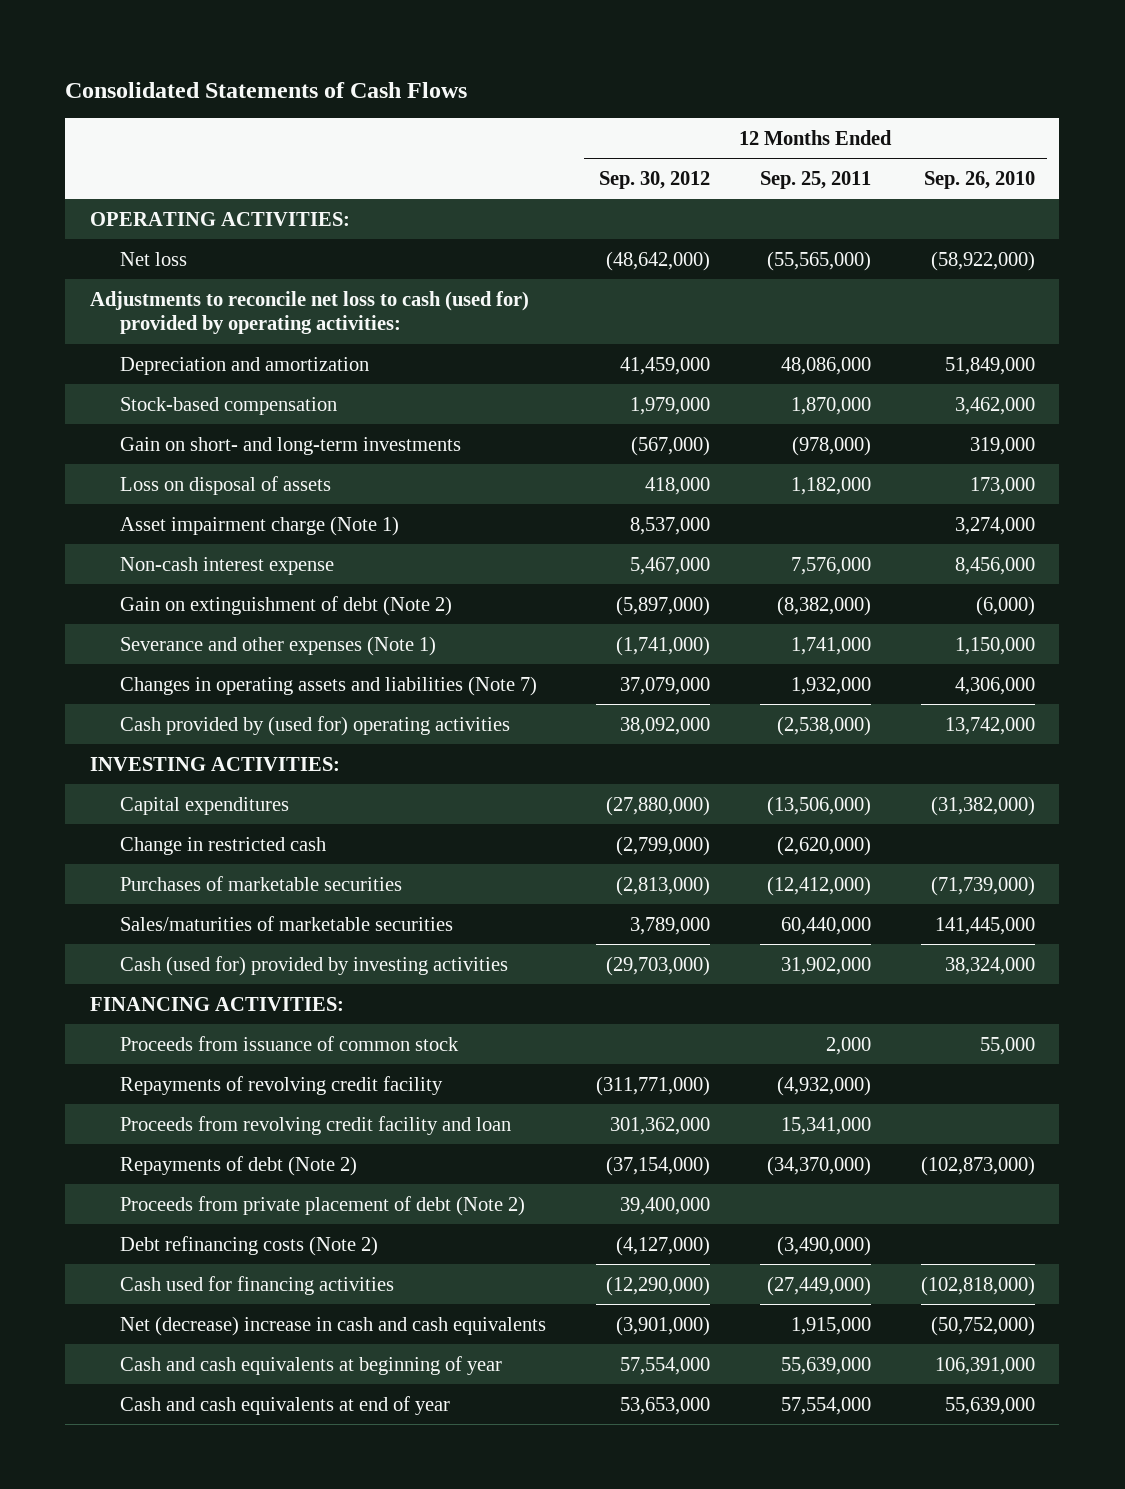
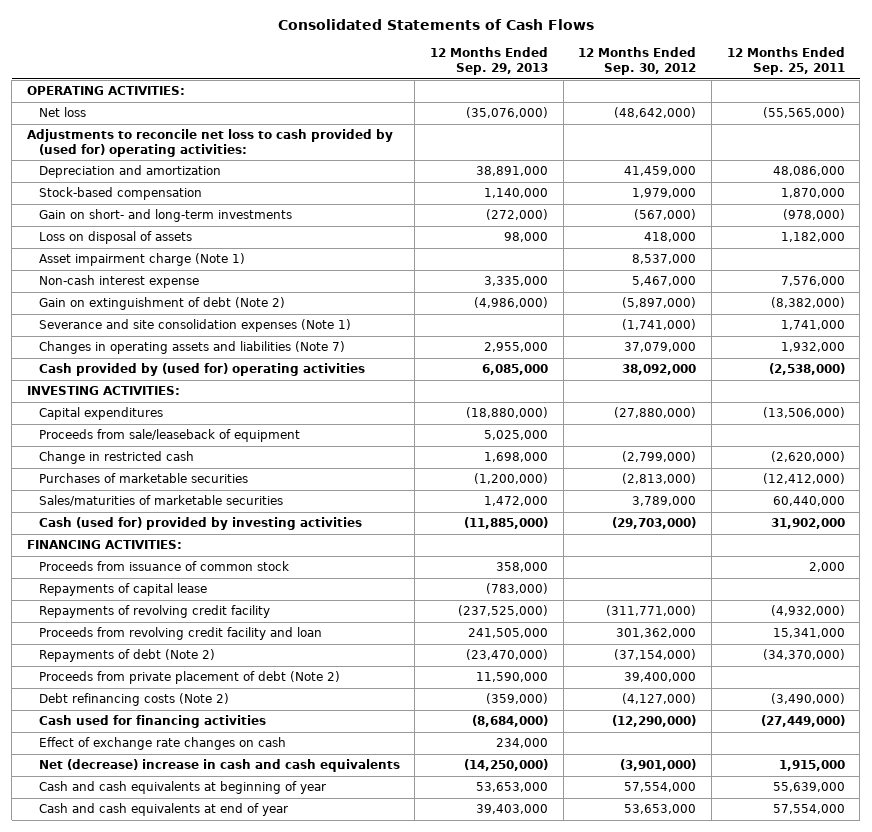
[923,170,1035,189] Sep. 26, 2010 -> none
none -> [429,47,548,76] 12 Months Ended Sep. 29, 2013
[90,290,530,335] Adjustments to reconcile net loss to cash (used for) provided by operating activities: -> [26,129,393,157] Adjustments to reconcile net loss to cash provided by (used for) operating activities:
[120,635,437,656] Severance and other expenses (Note 1) -> [38,319,351,333] Severance and site consolidation expenses (Note 1)
none -> [38,429,300,443] Proceeds from sale/leaseback of equipment
none -> [38,583,207,597] Repayments of capital lease
none -> [38,737,286,751] Effect of exchange rate changes on cash

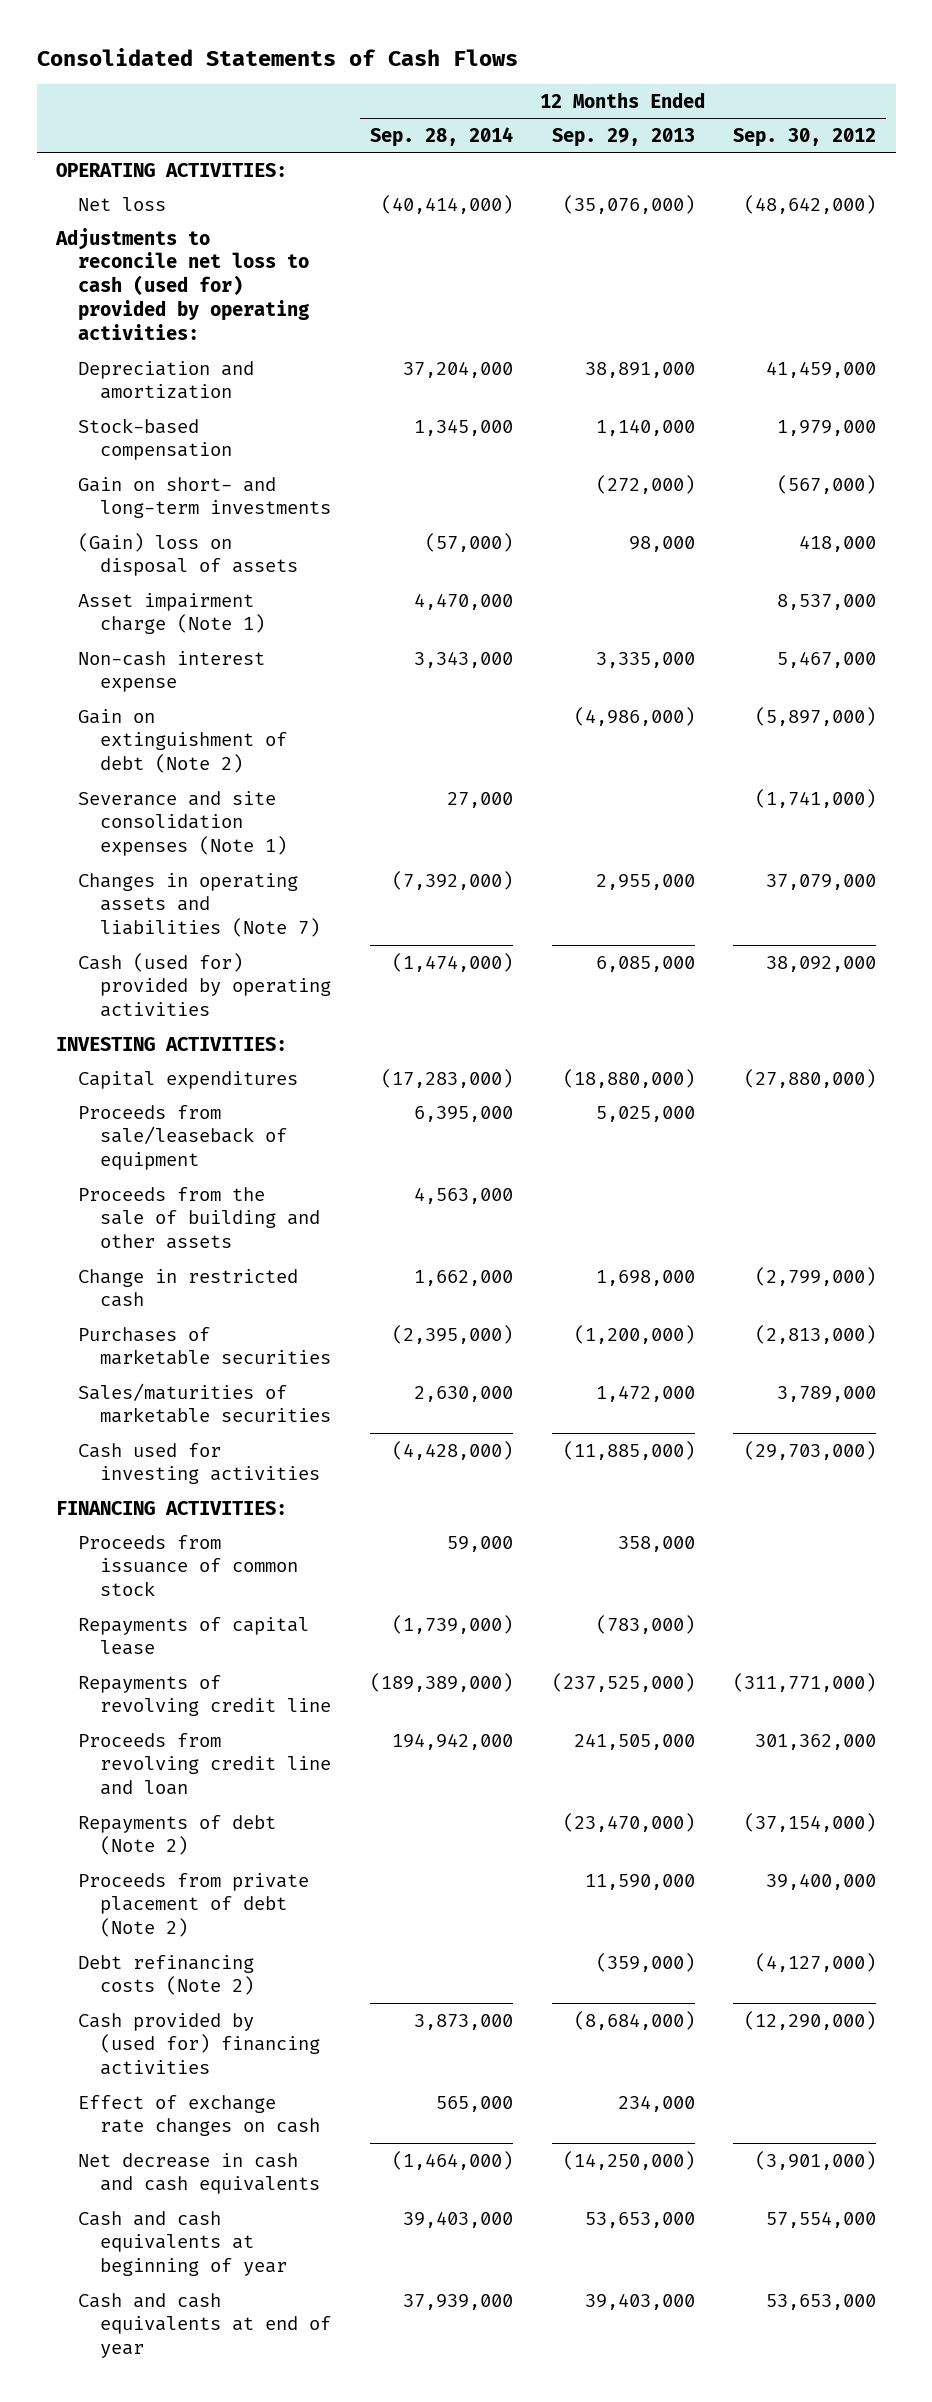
[726,47,845,76] 12 Months Ended Sep. 25, 2011 -> none
none -> [370,126,514,147] Sep. 28, 2014
[26,129,393,157] Adjustments to reconcile net loss to cash provided by (used for) operating activities: -> [55,227,310,341] Adjustments to reconcile net loss to cash (used for) provided by operating activities:
[38,231,192,245] Loss on disposal of assets -> [78,532,299,577] (Gain) loss on disposal of assets
[38,363,365,377] Cash provided by (used for) operating activities -> [78,952,332,1018] Cash (used for) provided by operating activities
none -> [78,1186,321,1250] Proceeds from the sale of building and other assets
[38,517,362,531] Cash (used for) provided by investing activities -> [78,1442,321,1485] Cash used for investing activities
[38,605,270,619] Repayments of revolving credit facility -> [78,1674,332,1717] Repayments of revolving credit line
[38,627,322,641] Proceeds from revolving credit facility and loan -> [78,1732,332,1796] Proceeds from revolving credit line and loan
[38,715,266,729] Cash used for financing activities -> [78,2012,321,2076] Cash provided by (used for) financing activities
[38,759,400,773] Net (decrease) increase in cash and cash equivalents -> [78,2152,321,2195] Net decrease in cash and cash equivalents

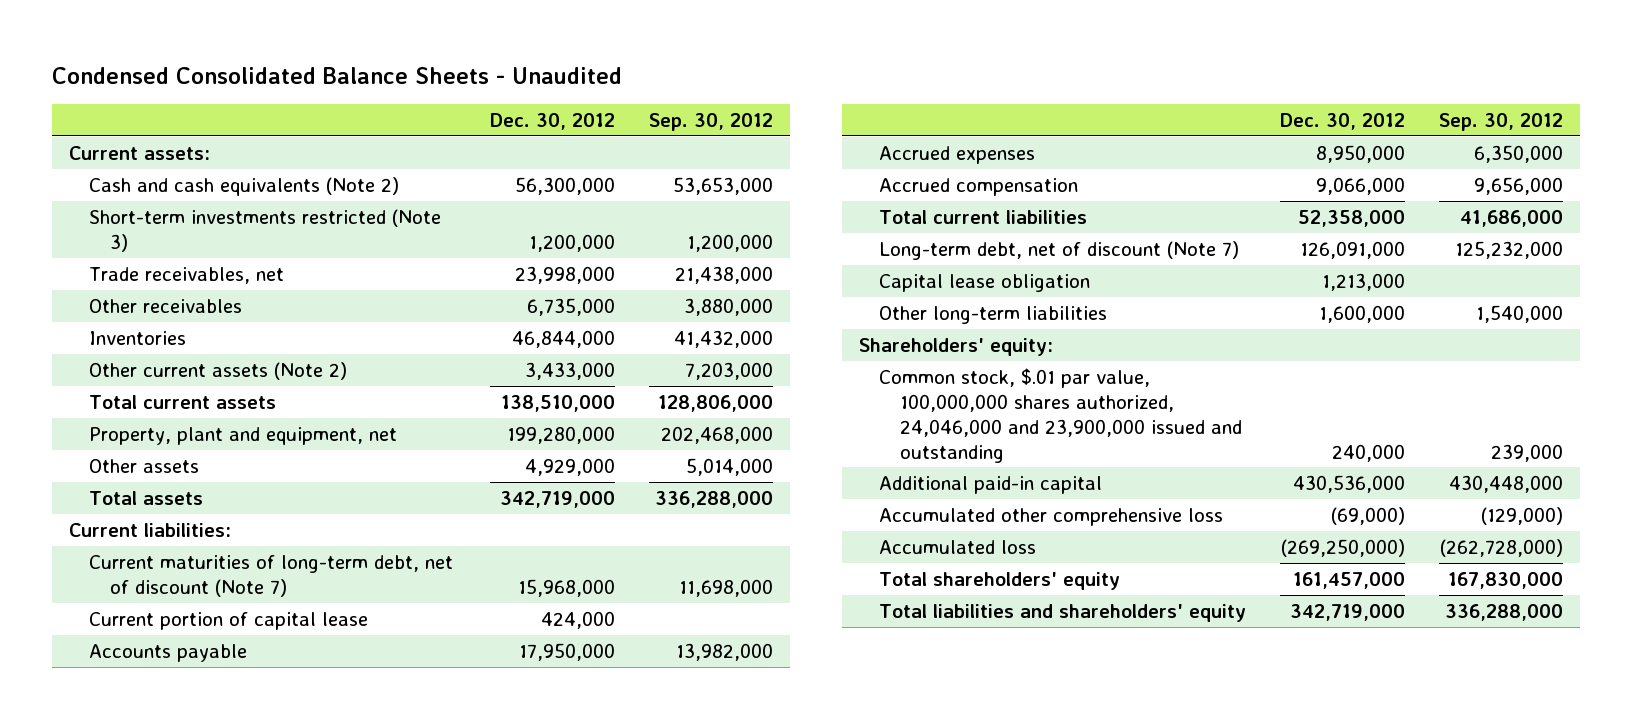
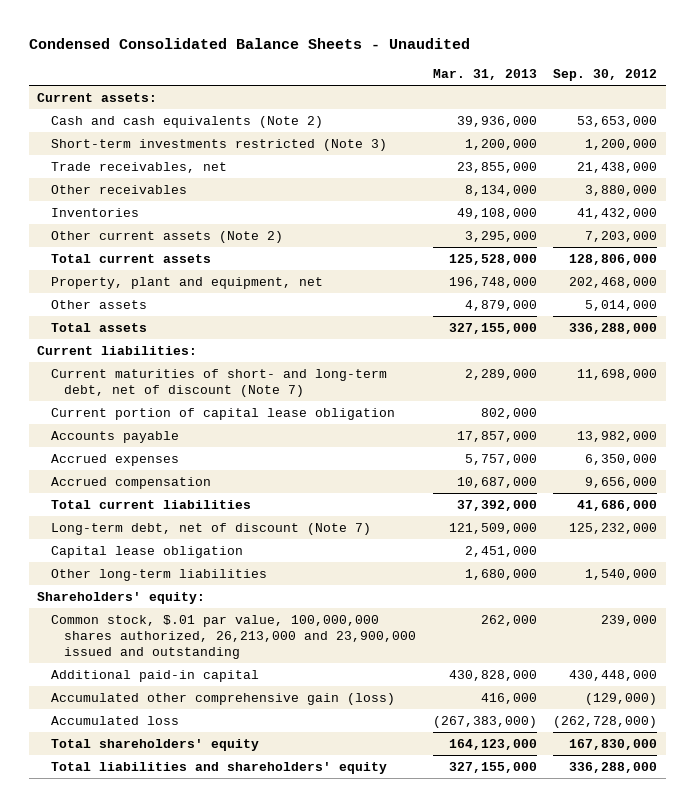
[490,112,616,130] Dec. 30, 2012 -> none
none -> [432,69,537,81] Mar. 31, 2013
[89,554,454,597] Current maturities of long-term debt, net of discount (Note 7) -> [50,368,387,397] Current maturities of short- and long-term debt, net of discount (Note 7)
[89,611,369,630] Current portion of capital lease -> [50,407,395,420] Current portion of capital lease obligation
[879,367,1242,463] Common stock, $.01 par value, 100,000,000 shares authorized, 24,046,000 and 23,900,000 issued and outstanding -> [50,614,417,659] Common stock, $.01 par value, 100,000,000 shares authorized, 26,213,000 and 23,900,000 issued and outstanding
[879,507,1224,526] Accumulated other comprehensive loss -> [50,692,395,705] Accumulated other comprehensive gain (loss)

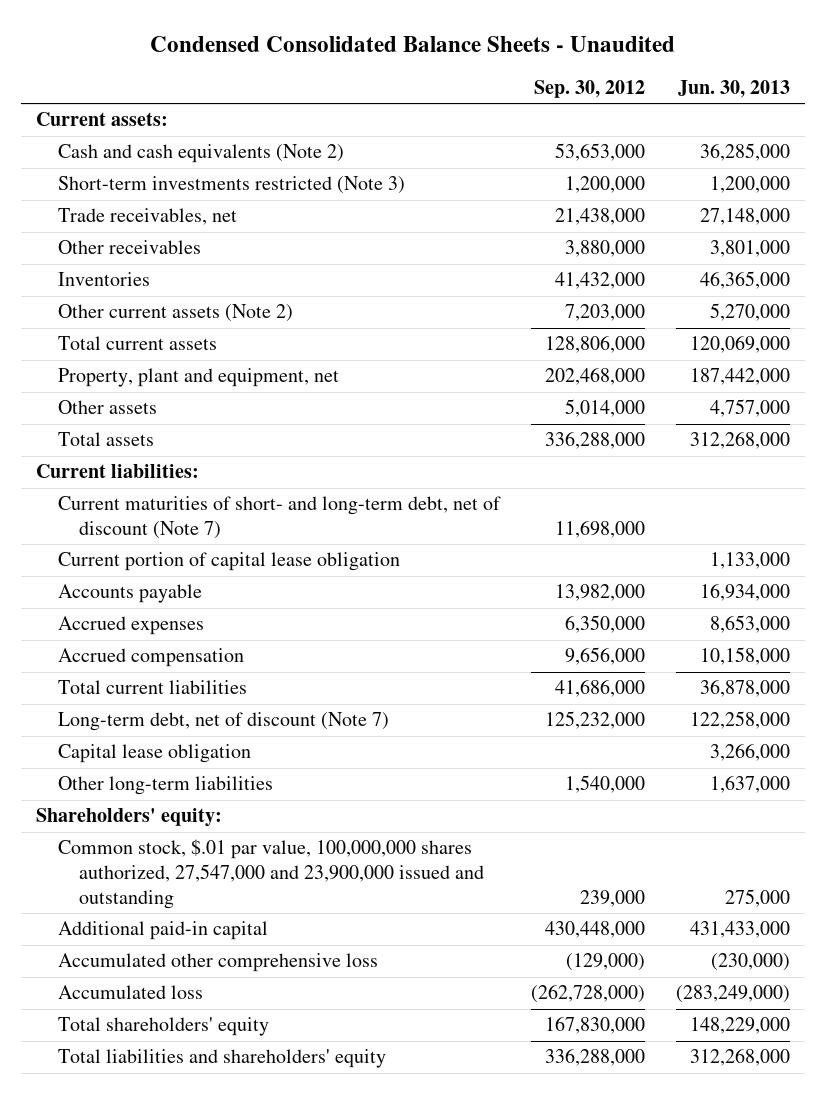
[432,69,537,81] Mar. 31, 2013 -> none
none -> [677,80,790,99] Jun. 30, 2013
[50,614,417,659] Common stock, $.01 par value, 100,000,000 shares authorized, 26,213,000 and 23,900,000 issued and outstanding -> [57,839,484,909] Common stock, $.01 par value, 100,000,000 shares authorized, 27,547,000 and 23,900,000 issued and outstanding
[50,692,395,705] Accumulated other comprehensive gain (loss) -> [57,953,378,973] Accumulated other comprehensive loss

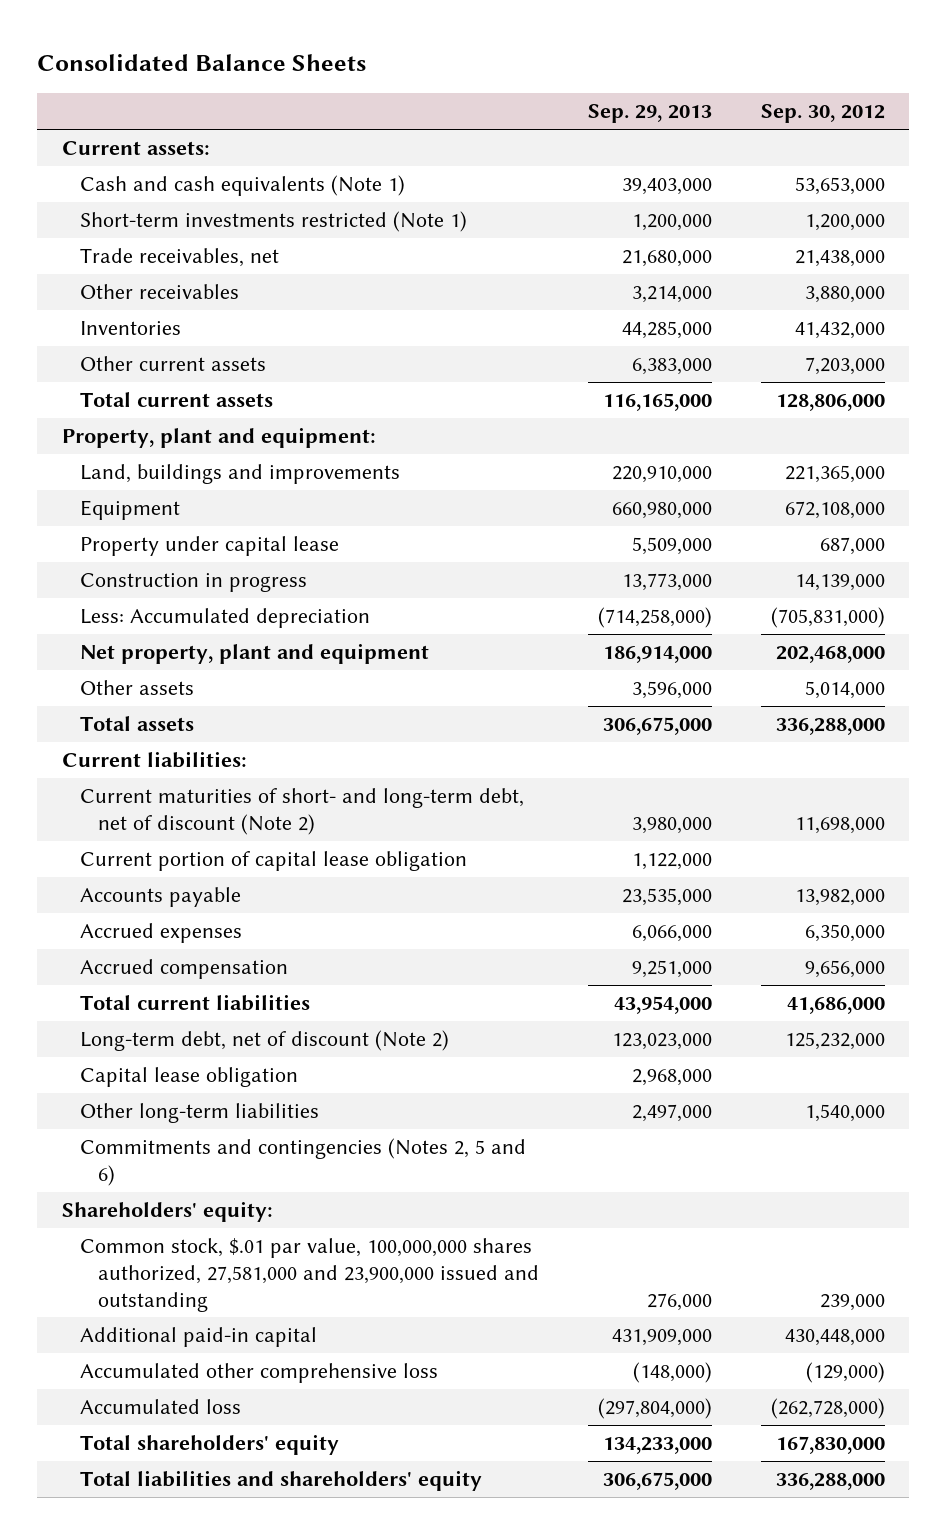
[150,35,676,52] Condensed Consolidated Balance Sheets - Unaudited -> [37,54,367,72] Consolidated Balance Sheets
[677,80,790,99] Jun. 30, 2013 -> none
none -> [588,104,713,124] Sep. 29, 2013
[57,144,344,164] Cash and cash equivalents (Note 2) -> [80,175,406,197] Cash and cash equivalents (Note 1)
[57,176,405,195] Short-term investments restricted (Note 3) -> [80,211,468,233] Short-term investments restricted (Note 1)
[57,304,293,323] Other current assets (Note 2) -> [80,356,267,372] Other current assets
none -> [61,427,376,449] Property, plant and equipment:
none -> [80,464,401,485] Land, buildings and improvements
none -> [80,500,181,521] Equipment
none -> [80,536,340,557] Property under capital lease
none -> [80,573,308,593] Construction in progress
none -> [80,608,371,629] Less: Accumulated depreciation
[57,368,339,388] Property, plant and equipment, net -> [80,643,430,665] Net property, plant and equipment
[57,496,501,540] Current maturities of short- and long-term debt, net of discount (Note 7) -> [80,788,525,835] Current maturities of short- and long-term debt, net of discount (Note 2)
[57,712,389,732] Long-term debt, net of discount (Note 7) -> [80,1030,450,1052] Long-term debt, net of discount (Note 2)
none -> [80,1138,527,1186] Commitments and contingencies (Notes 2, 5 and 6)
[57,839,484,909] Common stock, $.01 par value, 100,000,000 shares authorized, 27,547,000 and 23,900,000 issued and outstanding -> [80,1238,540,1312] Common stock, $.01 par value, 100,000,000 shares authorized, 27,581,000 and 23,900,000 issued and outstanding

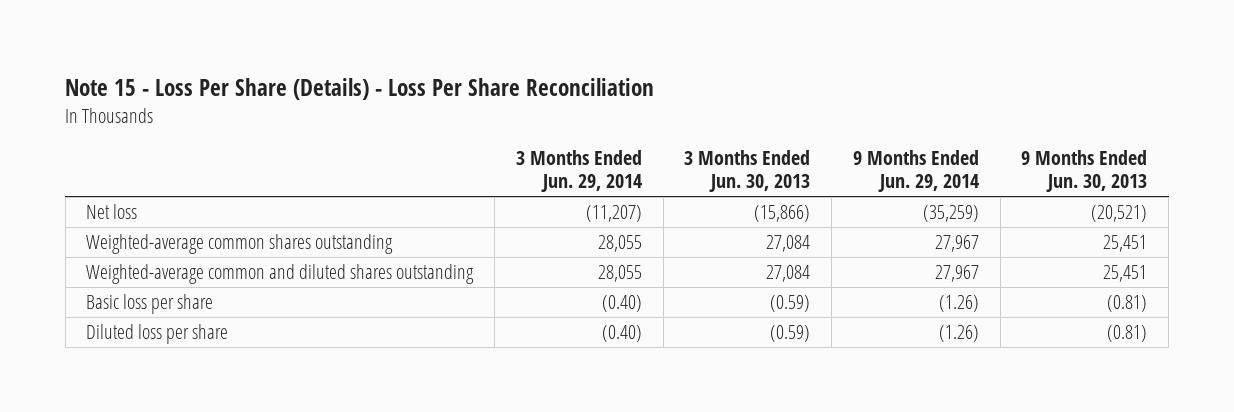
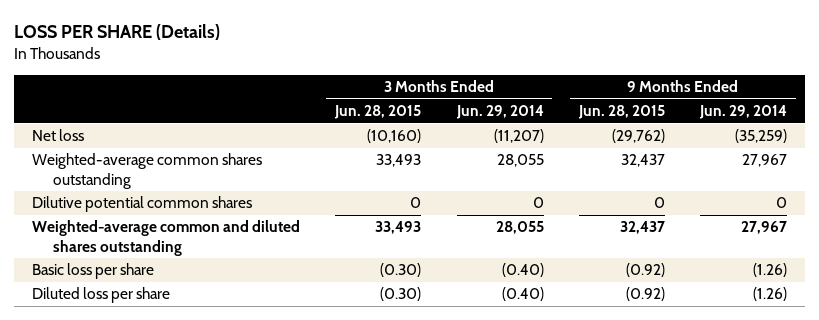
[65,77,655,100] Note 15 - Loss Per Share (Details) - Loss Per Share Reconciliation -> [14,24,221,41] LOSS PER SHARE (Details)
[684,149,811,193] 3 Months Ended Jun. 30, 2013 -> none
[1021,149,1148,193] 9 Months Ended Jun. 30, 2013 -> none
none -> [334,105,422,120] Jun. 28, 2015
none -> [578,105,666,120] Jun. 28, 2015
none -> [31,196,252,213] Dilutive potential common shares

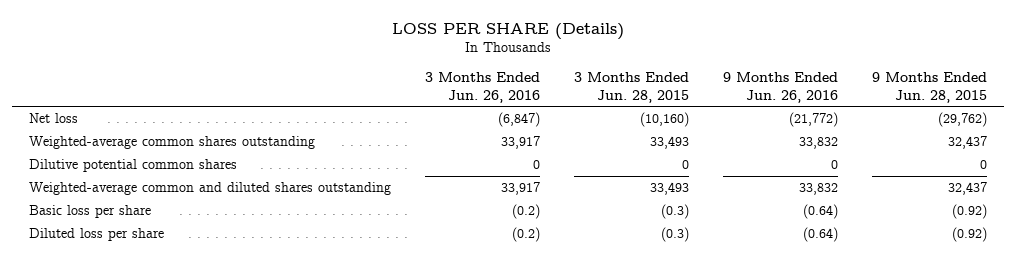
[455,105,544,120] Jun. 29, 2014 -> none
[699,105,788,120] Jun. 29, 2014 -> none
none -> [425,72,541,103] 3 Months Ended Jun. 26, 2016
none -> [723,72,839,103] 9 Months Ended Jun. 26, 2016
[380,263,422,278] (0.30) -> [661,204,690,220] (0.3)
[380,287,422,302] (0.30) -> [661,227,690,243] (0.3)

